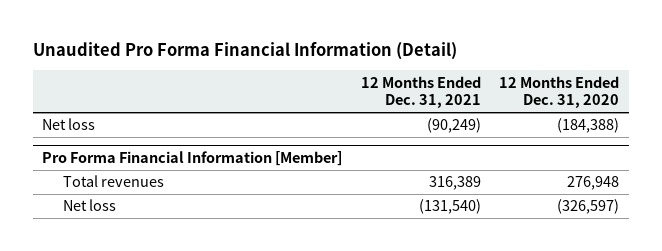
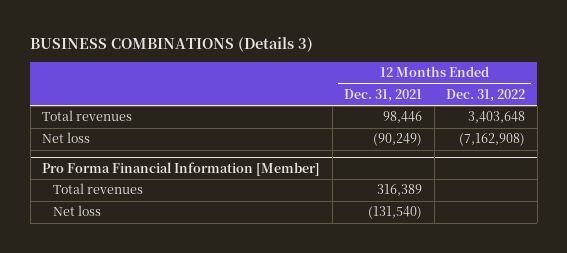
[32,41,457,60] Unaudited Pro Forma Financial Information (Detail) -> [30,37,314,53] BUSINESS COMBINATIONS (Details 3)
[499,75,620,109] 12 Months Ended Dec. 31, 2020 -> none
none -> [446,88,526,102] Dec. 31, 2022
none -> [42,110,133,122] Total revenues

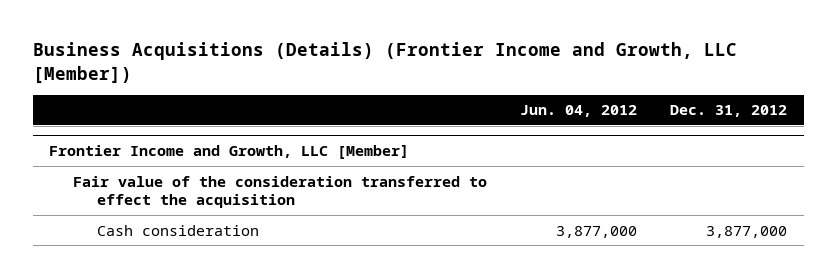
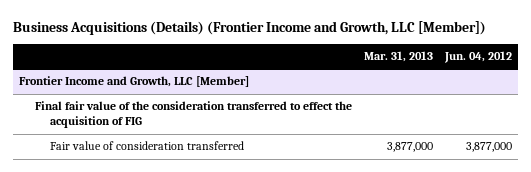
[670,105,788,118] Dec. 31, 2012 -> none
none -> [363,50,433,62] Mar. 31, 2013
[73,175,488,209] Fair value of the consideration transferred to effect the acquisition -> [34,101,352,129] Final fair value of the consideration transferred to effect the acquisition of FIG
[97,224,260,236] Cash consideration -> [50,141,245,151] Fair value of consideration transferred

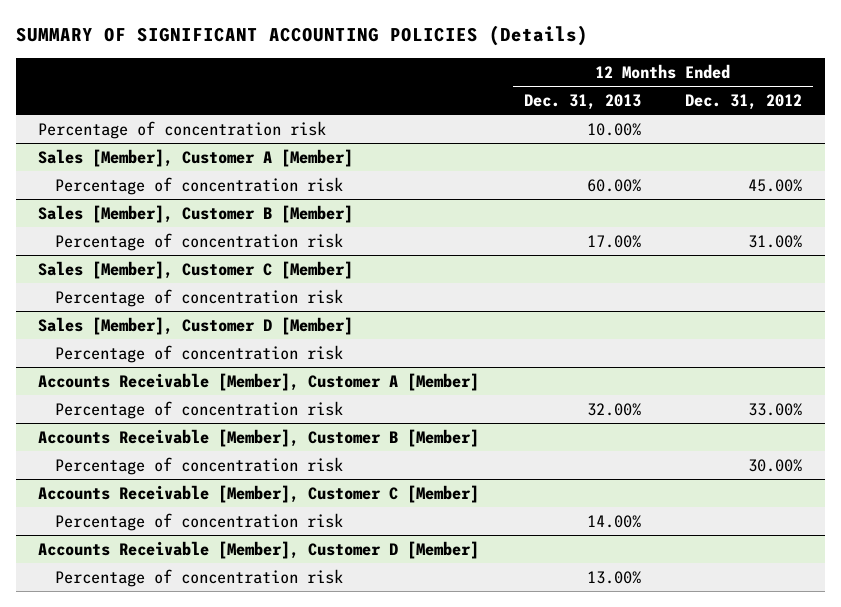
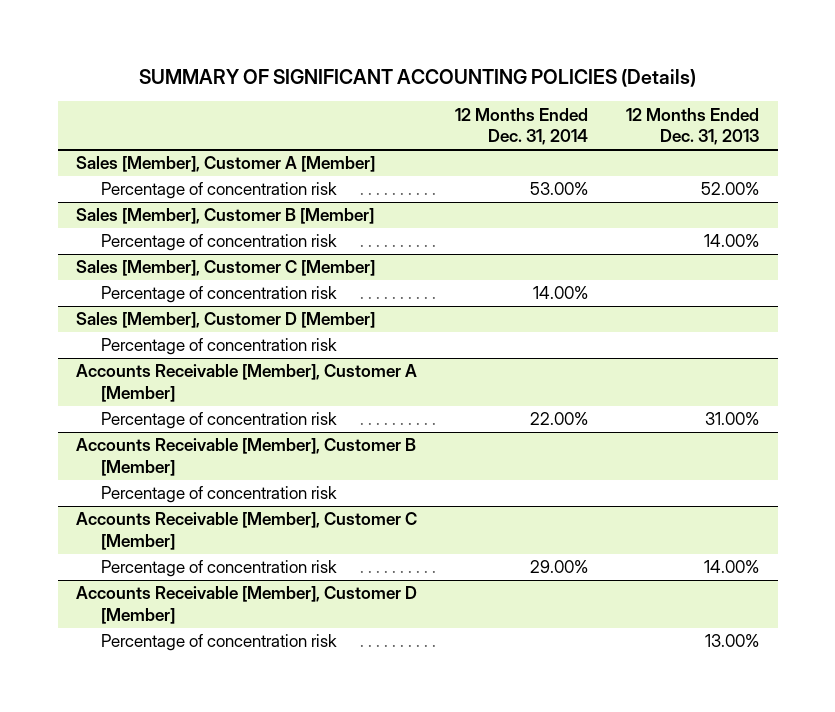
[685,93,803,110] Dec. 31, 2012 -> none
none -> [455,107,589,146] 12 Months Ended Dec. 31, 2014
[38,120,327,139] Percentage of concentration risk -> none
[586,178,641,192] 60.00% -> [700,182,759,196] 52.00%
[586,234,641,248] 17.00% -> [703,234,759,248] 14.00%
[586,402,641,416] 32.00% -> [704,412,759,426] 31.00%

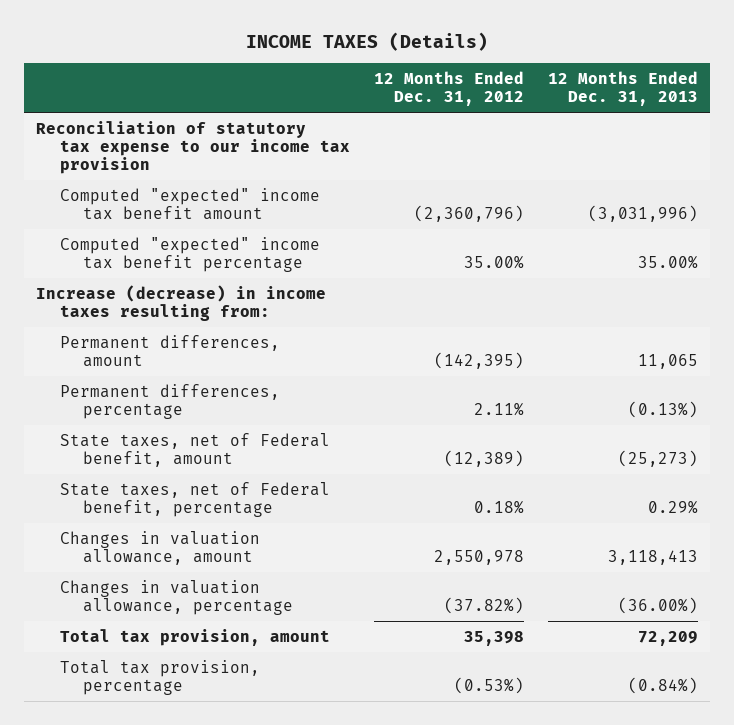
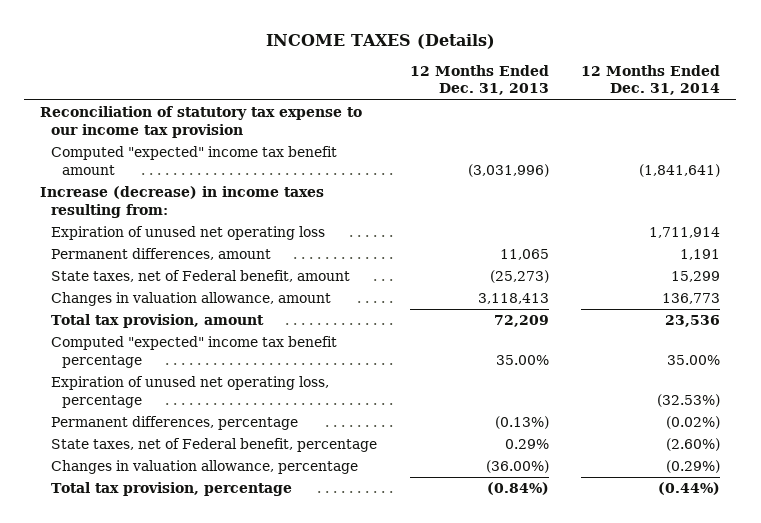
[373,71,524,107] 12 Months Ended Dec. 31, 2012 -> none
none -> [581,64,721,96] 12 Months Ended Dec. 31, 2014
none -> [51,226,326,241] Expiration of unused net operating loss
[59,236,320,272] Computed "expected" income tax benefit percentage -> [51,336,338,369] Computed "expected" income tax benefit percentage
none -> [51,376,330,409] Expiration of unused net operating loss, percentage
[59,383,280,419] Permanent differences, percentage -> [51,416,299,431] Permanent differences, percentage
[59,481,330,517] State taxes, net of Federal benefit, percentage -> [51,438,378,453] State taxes, net of Federal benefit, percentage
[59,579,294,615] Changes in valuation allowance, percentage -> [51,460,359,475] Changes in valuation allowance, percentage

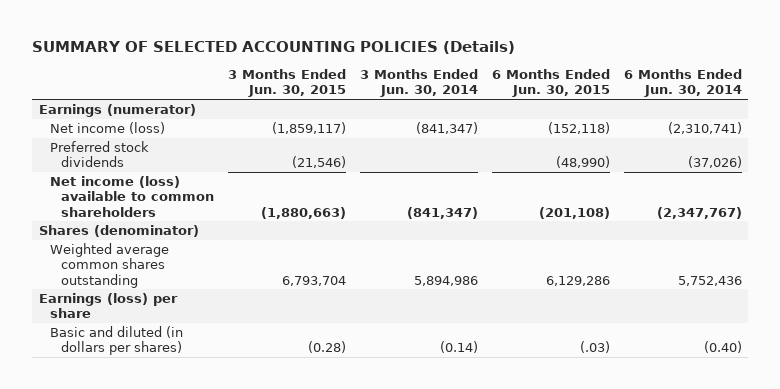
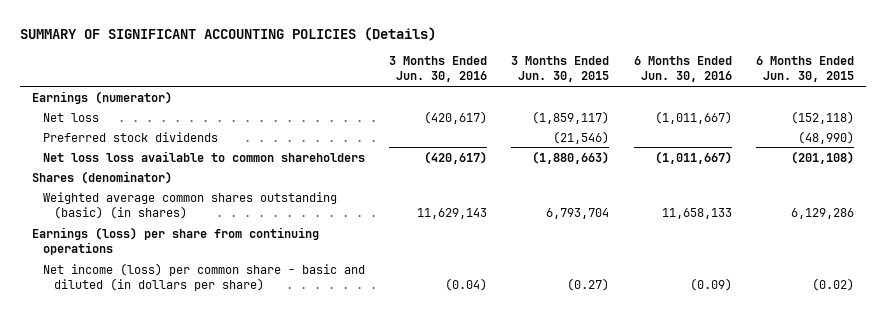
[31,40,515,54] SUMMARY OF SELECTED ACCOUNTING POLICIES (Details) -> [20,26,437,41] SUMMARY OF SIGNIFICANT ACCOUNTING POLICIES (Details)
[359,69,478,98] 3 Months Ended Jun. 30, 2014 -> none
[623,69,742,98] 6 Months Ended Jun. 30, 2014 -> none
none -> [389,56,488,83] 3 Months Ended Jun. 30, 2016
none -> [633,56,732,83] 6 Months Ended Jun. 30, 2016
[49,122,165,135] Net income (loss) -> [43,112,100,122] Net loss
[49,176,214,217] Net income (loss) available to common shareholders -> [43,150,366,162] Net loss loss available to common shareholders
[49,243,169,288] Weighted average common shares outstanding -> [43,191,338,219] Weighted average common shares outstanding (basic) (in shares)
[38,293,178,319] Earnings (loss) per share -> [32,226,320,255] Earnings (loss) per share from continuing operations
[49,326,183,356] Basic and diluted (in dollars per shares) -> [43,262,366,291] Net income (loss) per common share - basic and diluted (in dollars per share)
[307,341,346,354] (0.28) -> [567,277,610,291] (0.27)
[579,341,610,354] (.03) -> [811,277,854,291] (0.02)

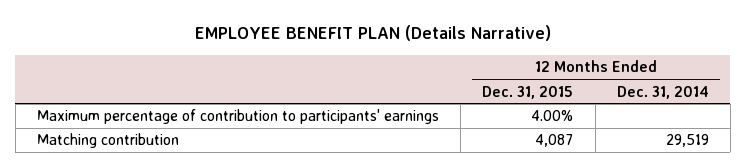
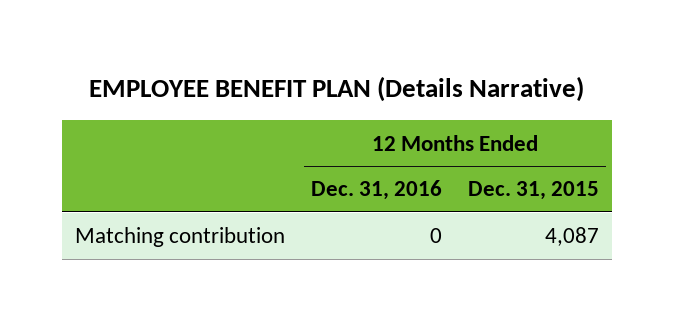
[616,85,709,99] Dec. 31, 2014 -> none
none -> [310,180,442,201] Dec. 31, 2016
[37,109,440,125] Maximum percentage of contribution to participants' earnings -> none

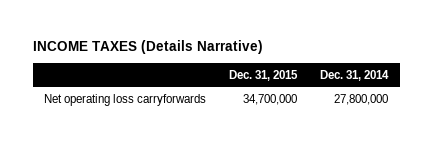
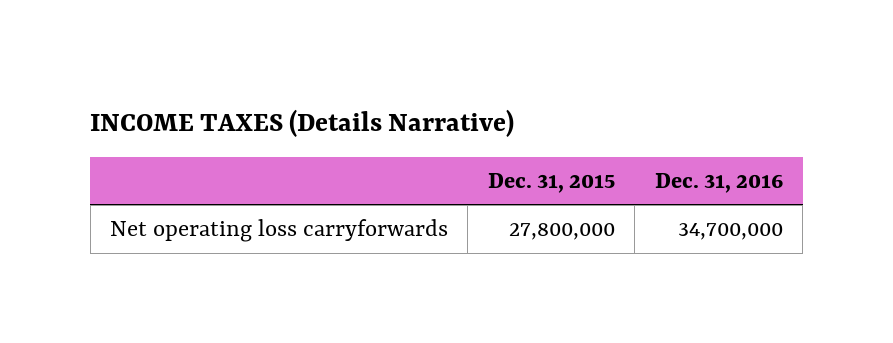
[320,69,390,81] Dec. 31, 2014 -> none
none -> [654,172,783,193] Dec. 31, 2016
[243,93,298,105] 34,700,000 -> [508,223,615,241] 27,800,000

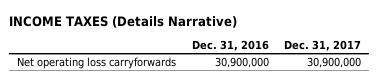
[487,172,615,193] Dec. 31, 2015 -> none
none -> [284,40,362,52] Dec. 31, 2017
[677,223,783,241] 34,700,000 -> [214,56,269,68] 30,900,000

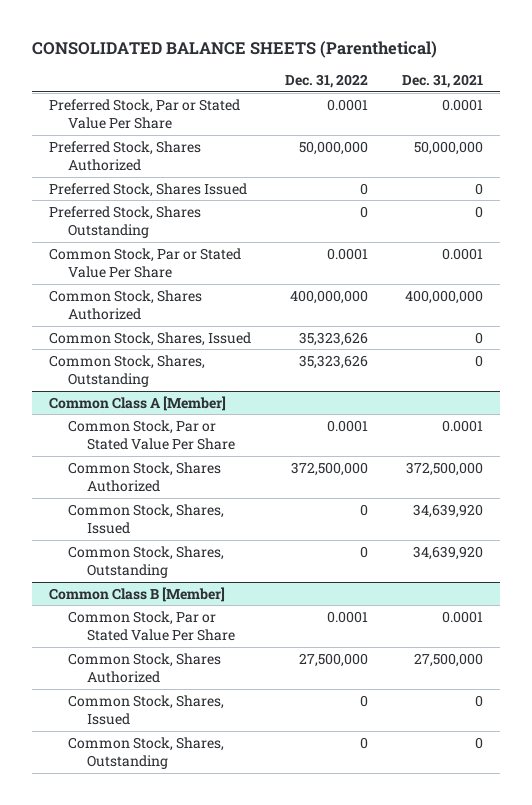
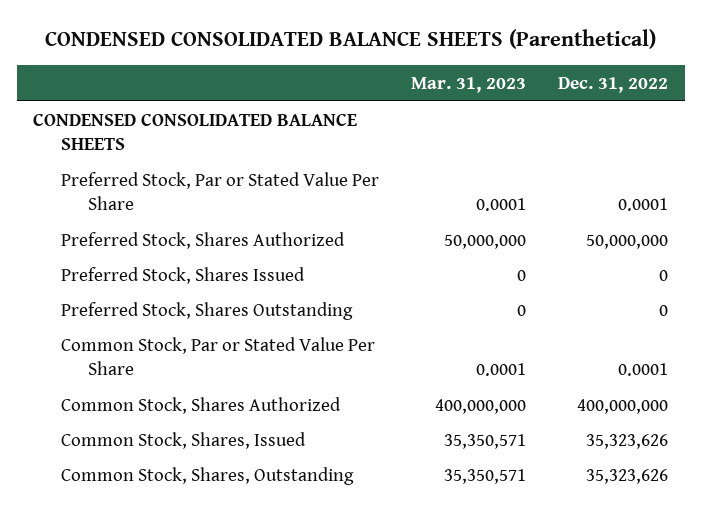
[32,41,438,59] CONSOLIDATED BALANCE SHEETS (Parenthetical) -> [44,29,656,50] CONDENSED CONSOLIDATED BALANCE SHEETS (Parenthetical)
[401,74,483,89] Dec. 31, 2021 -> none
none -> [411,76,527,93] Mar. 31, 2023
none -> [32,112,357,150] CONDENSED CONSOLIDATED BALANCE SHEETS
[49,395,227,411] Common Class A [Member] -> none
[68,419,236,451] Common Stock, Par or Stated Value Per Share -> none
[68,461,222,493] Common Stock, Shares Authorized -> none
[68,503,225,535] Common Stock, Shares, Issued -> none
[68,545,225,579] Common Stock, Shares, Outstanding -> none
[49,586,226,602] Common Class B [Member] -> none
[68,610,236,642] Common Stock, Par or Stated Value Per Share -> none
[68,652,222,684] Common Stock, Shares Authorized -> none
[68,694,225,726] Common Stock, Shares, Issued -> none
[68,736,225,770] Common Stock, Shares, Outstanding -> none

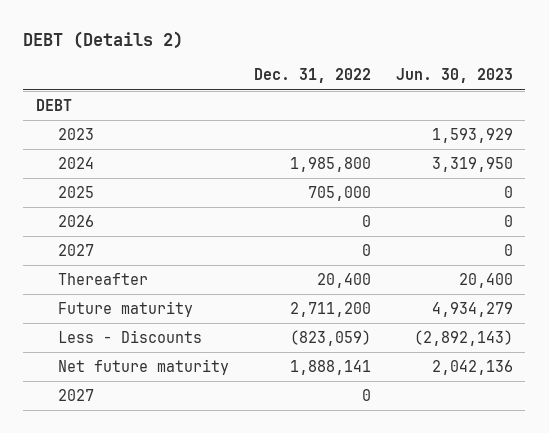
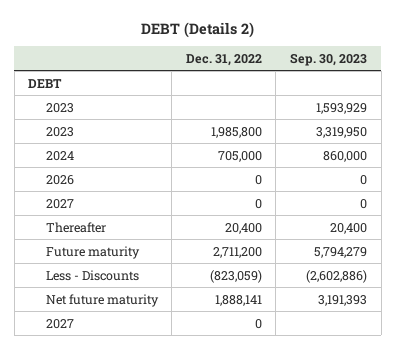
[395,68,513,84] Jun. 30, 2023 -> none
none -> [290,52,368,66] Sep. 30, 2023
[58,186,95,199] 2025 -> none
none -> [45,126,74,137] 2023
[290,157,372,173] 1,985,800 -> [217,150,262,162] 705,000

